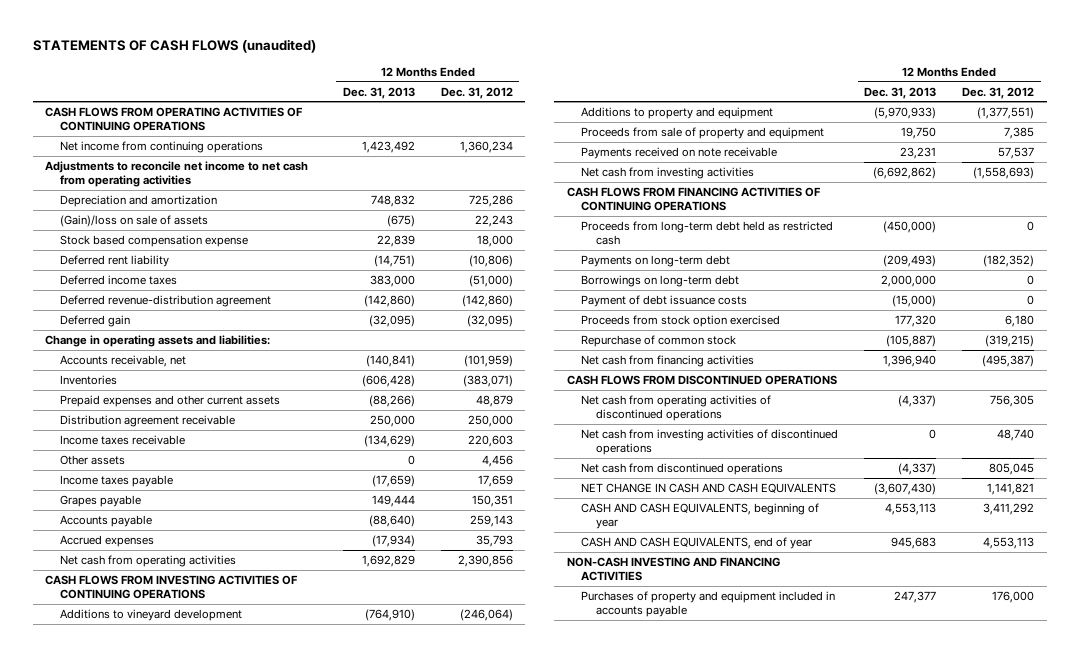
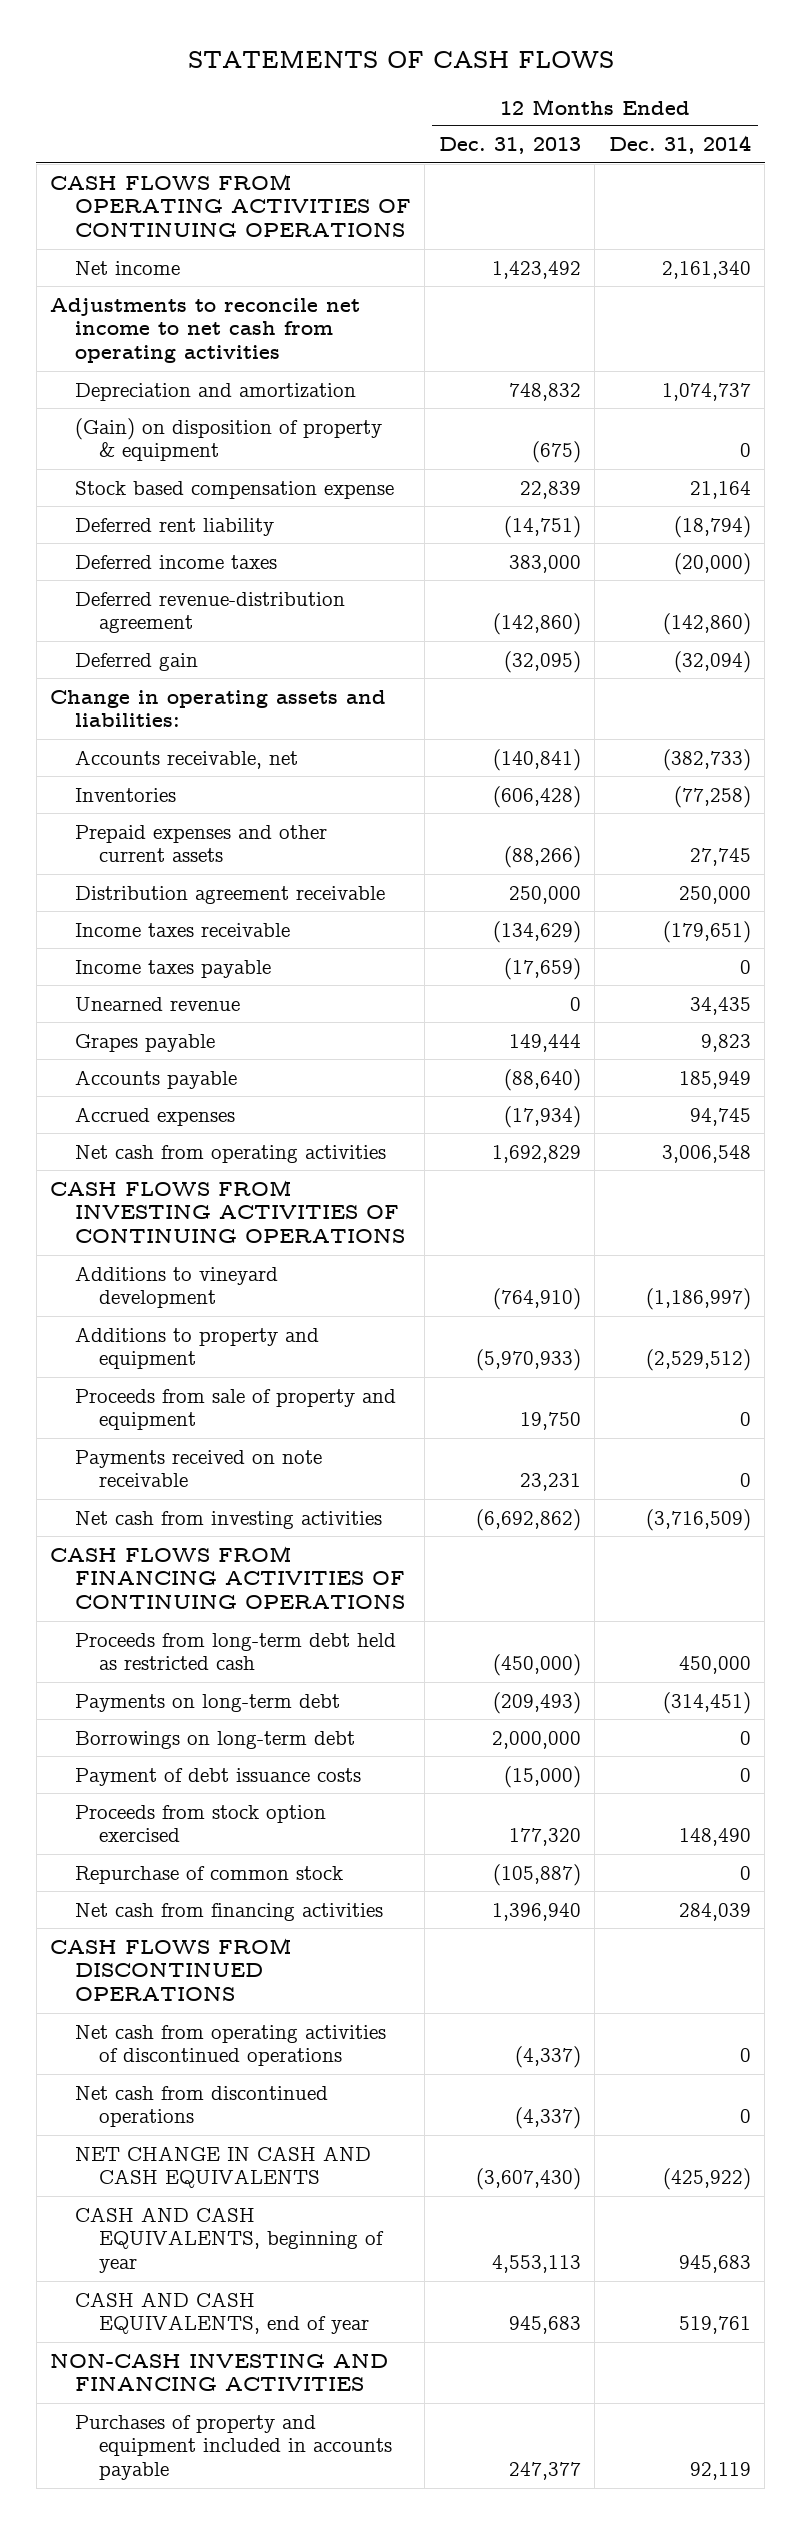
[32,39,316,54] STATEMENTS OF CASH FLOWS (unaudited) -> [187,50,614,69] STATEMENTS OF CASH FLOWS
[440,86,513,99] Dec. 31, 2012 -> none
none -> [608,135,751,155] Dec. 31, 2014
[59,140,263,153] Net income from continuing operations -> [74,260,180,275] Net income
[59,214,208,227] (Gain)/loss on sale of assets -> [74,417,382,462] (Gain) on disposition of property & equipment
[59,454,125,465] Other assets -> none
none -> [74,996,240,1011] Unearned revenue
[581,428,839,455] Net cash from investing activities of discontinued operations -> none

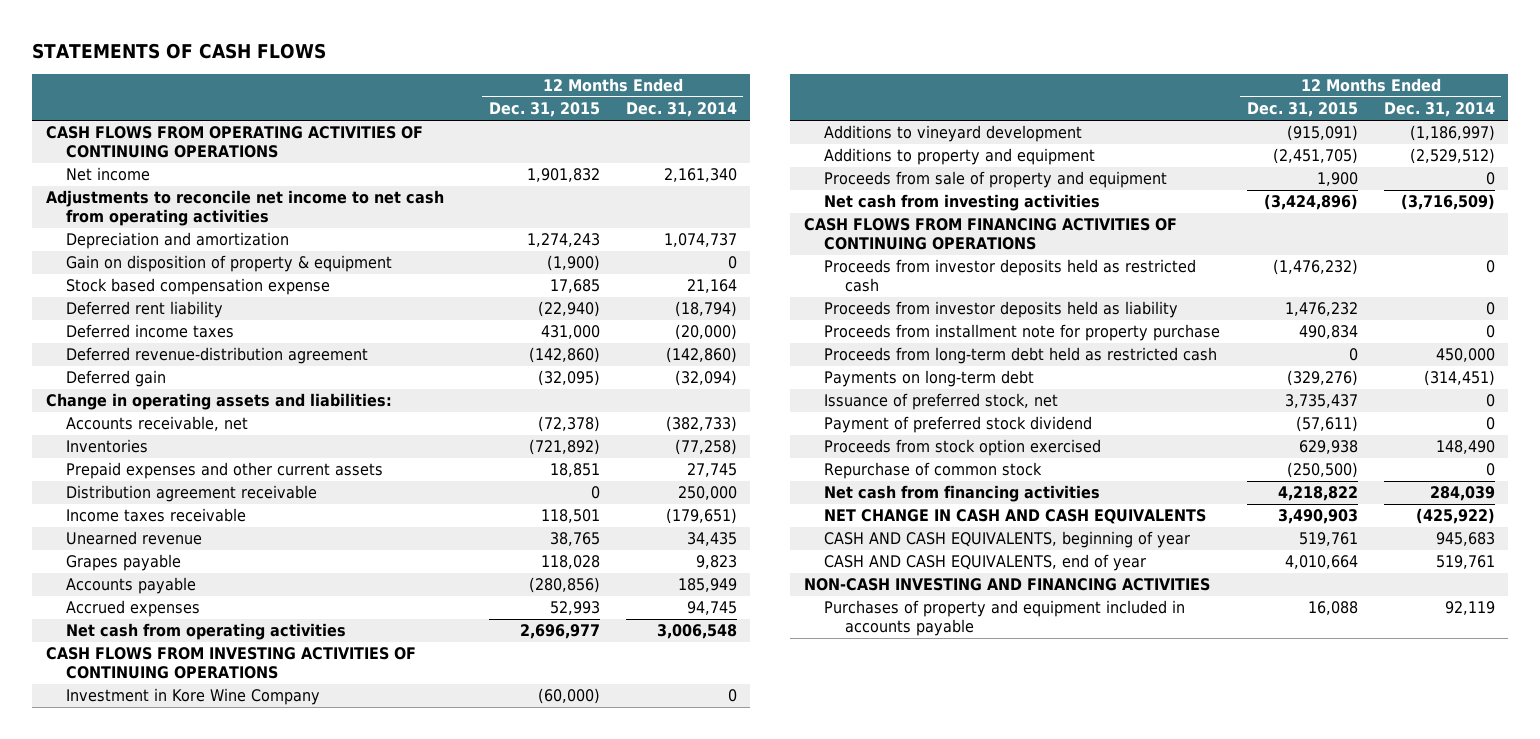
[438,137,581,155] Dec. 31, 2013 -> none
none -> [488,102,600,118] Dec. 31, 2015
[74,417,382,462] (Gain) on disposition of property & equipment -> [66,255,393,273] Gain on disposition of property & equipment
[74,959,271,978] Income taxes payable -> none
none -> [66,688,321,706] Investment in Kore Wine Company
[74,1449,322,1488] Payments received on note receivable -> none
none -> [824,259,1197,293] Proceeds from investor deposits held as restricted cash
none -> [824,301,1179,319] Proceeds from investor deposits held as liability
none -> [824,324,1221,342] Proceeds from installment note for property purchase
[74,1730,355,1749] Borrowings on long-term debt -> none
[74,1767,361,1786] Payment of debt issuance costs -> none
none -> [824,393,1059,411] Issuance of preferred stock, net
none -> [824,416,1093,434] Payment of preferred stock dividend
[50,1937,293,2002] CASH FLOWS FROM DISCONTINUED OPERATIONS -> none
[74,2024,386,2067] Net cash from operating activities of discontinued operations -> none
[74,2085,328,2128] Net cash from discontinued operations -> none

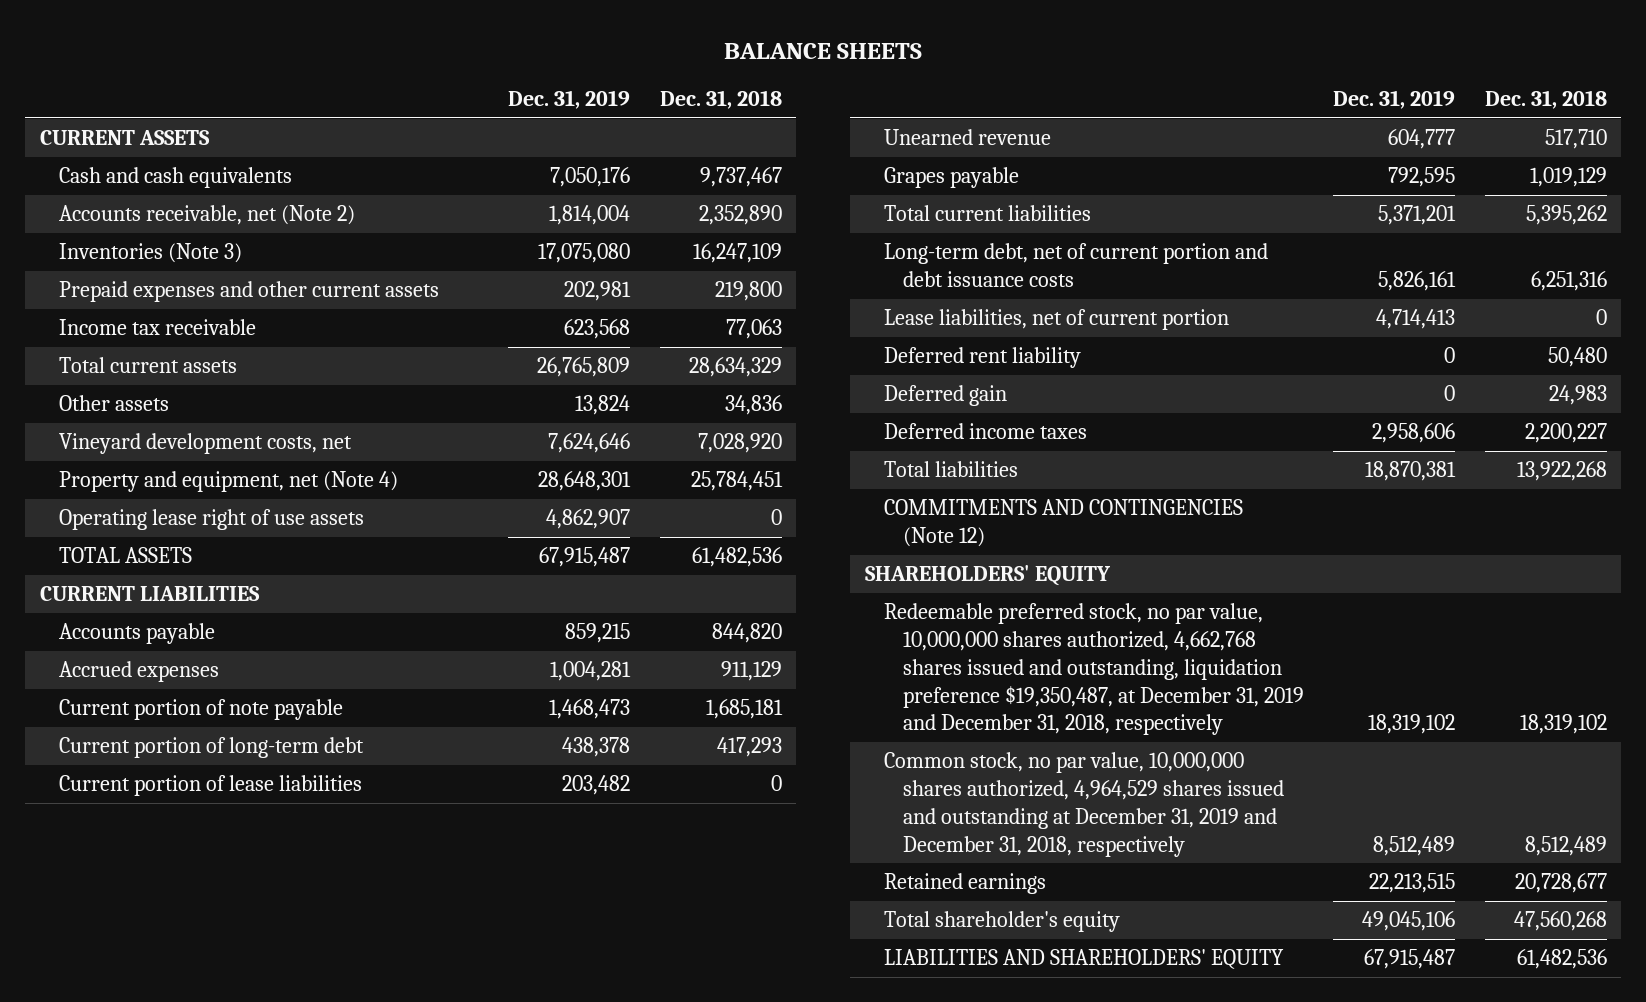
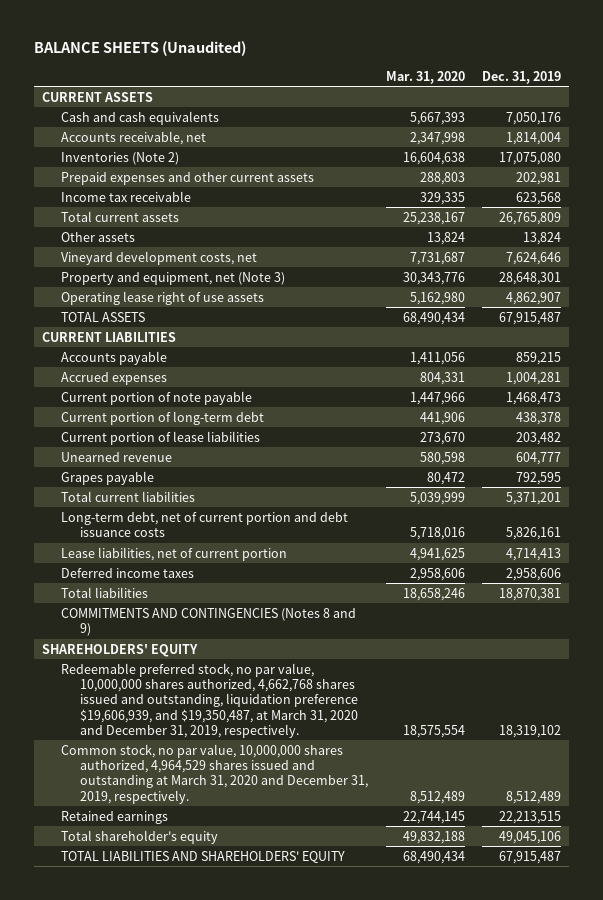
[724,42,923,59] BALANCE SHEETS -> [33,41,246,57] BALANCE SHEETS (Unaudited)
[659,90,782,110] Dec. 31, 2018 -> none
none -> [385,70,465,84] Mar. 31, 2020
[58,205,355,226] Accounts receivable, net (Note 2) -> [61,130,207,145] Accounts receivable, net
[58,243,242,264] Inventories (Note 3) -> [61,151,180,165] Inventories (Note 2)
[58,471,398,493] Property and equipment, net (Note 4) -> [61,271,286,285] Property and equipment, net (Note 3)
[883,347,1081,369] Deferred rent liability -> none
[883,385,1007,407] Deferred gain -> none
[883,499,1243,547] COMMITMENTS AND CONTINGENCIES (Note 12) -> [61,607,357,637] COMMITMENTS AND CONTINGENCIES (Notes 8 and 9)
[883,603,1304,736] Redeemable preferred stock, no par value, 10,000,000 shares authorized, 4,662,768 shares issued and outstanding, liquidation preference $19,350,487, at December 31, 2019 and December 31, 2018, respectively -> [61,662,359,738] Redeemable preferred stock, no par value, 10,000,000 shares authorized, 4,662,768 shares issued and outstanding, liquidation preference $19,606,939, and $19,350,487, at March 31, 2020 and December 31, 2019, respectively.
[883,752,1284,857] Common stock, no par value, 10,000,000 shares authorized, 4,964,529 shares issued and outstanding at December 31, 2019 and December 31, 2018, respectively -> [61,743,369,804] Common stock, no par value, 10,000,000 shares authorized, 4,964,529 shares issued and outstanding at March 31, 2020 and December 31, 2019, respectively.
[883,949,1284,970] LIABILITIES AND SHAREHOLDERS' EQUITY -> [61,850,346,863] TOTAL LIABILITIES AND SHAREHOLDERS' EQUITY

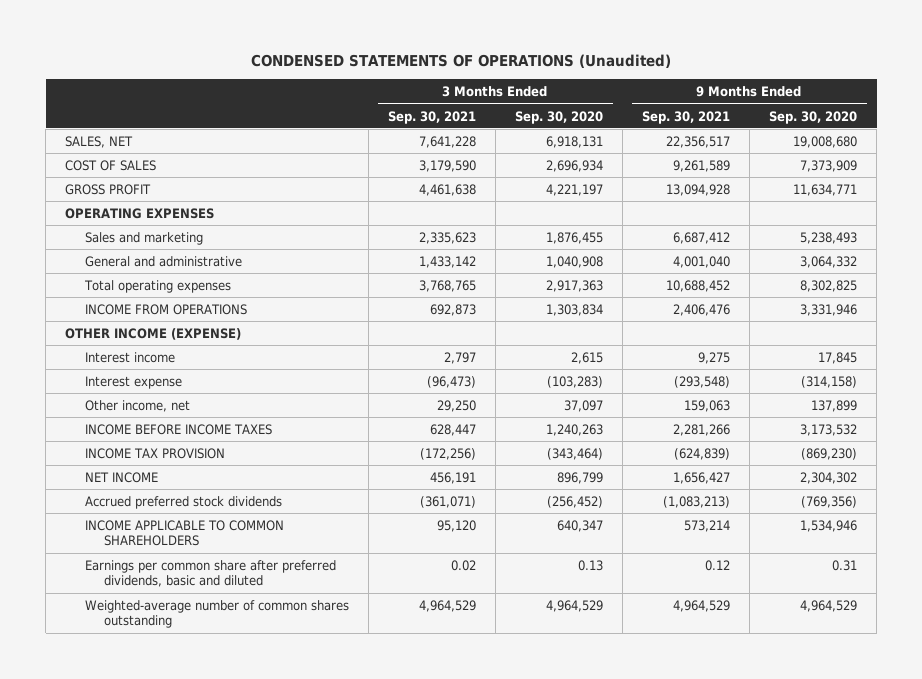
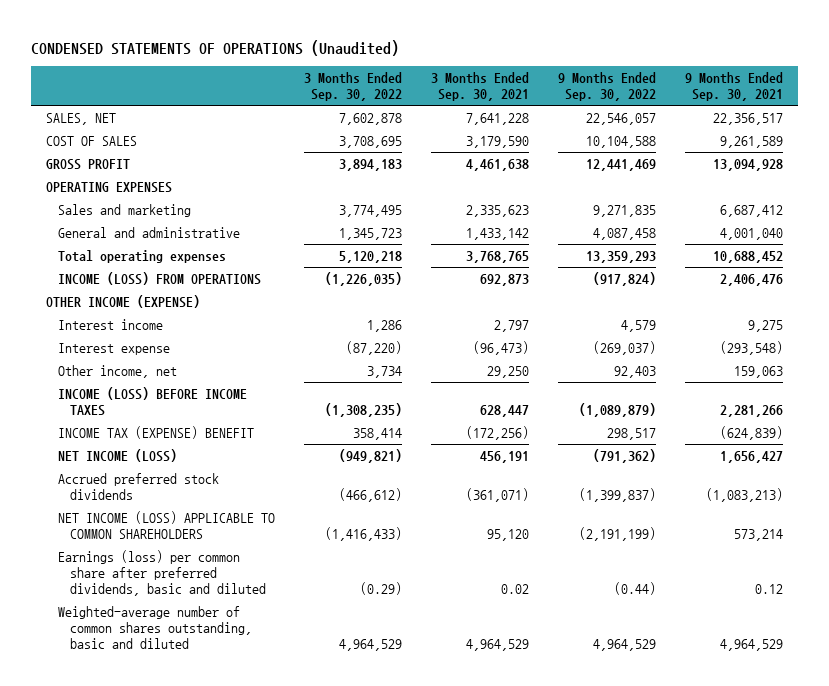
[514,110,603,124] Sep. 30, 2020 -> none
[768,110,857,124] Sep. 30, 2020 -> none
none -> [303,72,402,102] 3 Months Ended Sep. 30, 2022
none -> [558,72,657,102] 9 Months Ended Sep. 30, 2022
[84,303,247,315] INCOME FROM OPERATIONS -> [57,271,261,285] INCOME (LOSS) FROM OPERATIONS
[84,423,272,435] INCOME BEFORE INCOME TAXES -> [57,386,247,416] INCOME (LOSS) BEFORE INCOME TAXES
[84,447,225,459] INCOME TAX PROVISION -> [57,425,254,439] INCOME TAX (EXPENSE) BENEFIT
[84,471,158,483] NET INCOME -> [57,448,177,462] NET INCOME (LOSS)
[84,519,284,547] INCOME APPLICABLE TO COMMON SHAREHOLDERS -> [57,510,275,539] NET INCOME (LOSS) APPLICABLE TO COMMON SHAREHOLDERS
[84,559,336,588] Earnings per common share after preferred dividends, basic and diluted -> [57,549,266,597] Earnings (loss) per common share after preferred dividends, basic and diluted
[84,599,349,629] Weighted-average number of common shares outstanding -> [57,605,252,650] Weighted-average number of common shares outstanding, basic and diluted

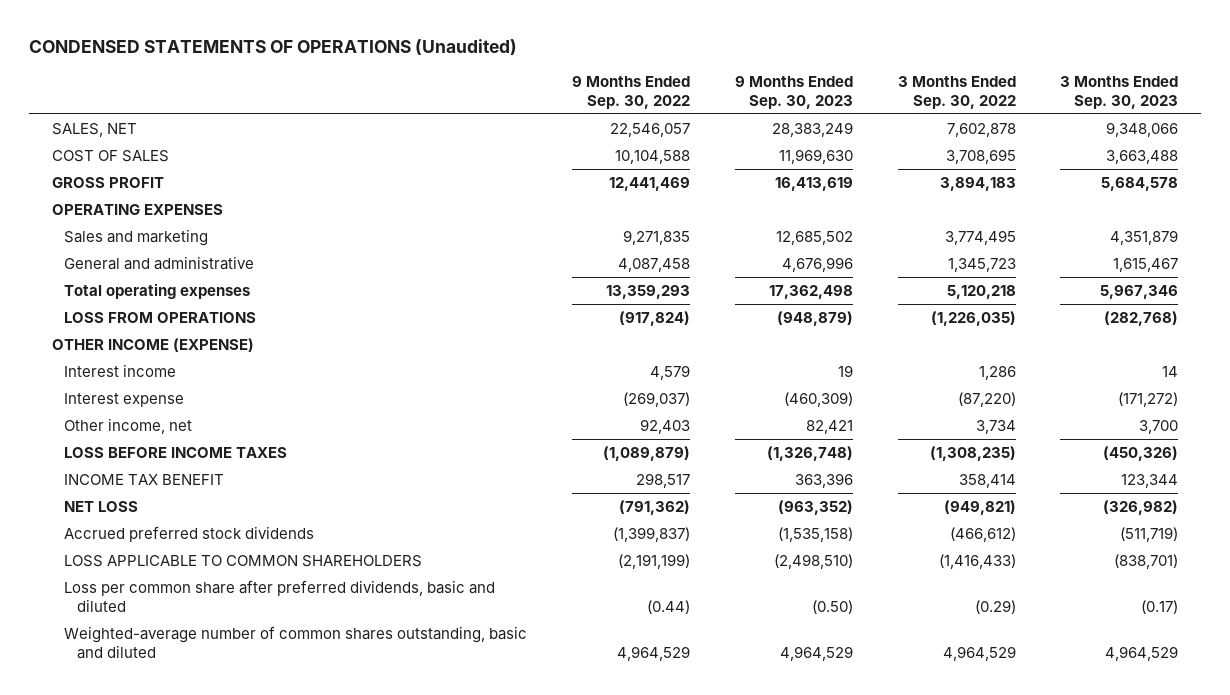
[431,72,530,102] 3 Months Ended Sep. 30, 2021 -> none
[685,72,784,102] 9 Months Ended Sep. 30, 2021 -> none
none -> [734,75,853,109] 9 Months Ended Sep. 30, 2023
none -> [1060,75,1179,109] 3 Months Ended Sep. 30, 2023
[57,271,261,285] INCOME (LOSS) FROM OPERATIONS -> [64,312,257,324] LOSS FROM OPERATIONS
[57,386,247,416] INCOME (LOSS) BEFORE INCOME TAXES -> [64,447,288,459] LOSS BEFORE INCOME TAXES
[57,425,254,439] INCOME TAX (EXPENSE) BENEFIT -> [64,474,225,486] INCOME TAX BENEFIT
[57,448,177,462] NET INCOME (LOSS) -> [64,501,139,513] NET LOSS
[57,510,275,539] NET INCOME (LOSS) APPLICABLE TO COMMON SHAREHOLDERS -> [64,555,423,568] LOSS APPLICABLE TO COMMON SHAREHOLDERS
[57,549,266,597] Earnings (loss) per common share after preferred dividends, basic and diluted -> [64,580,496,612] Loss per common share after preferred dividends, basic and diluted

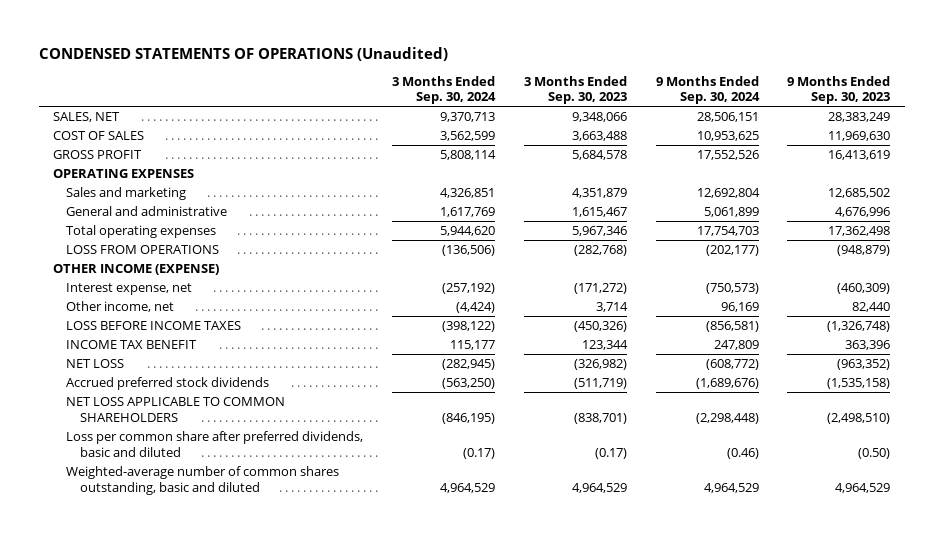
[572,75,691,109] 9 Months Ended Sep. 30, 2022 -> none
[897,75,1016,109] 3 Months Ended Sep. 30, 2022 -> none
none -> [392,75,497,105] 3 Months Ended Sep. 30, 2024
none -> [655,75,760,105] 9 Months Ended Sep. 30, 2024
[64,364,177,378] Interest income -> none
[64,393,185,408] Interest expense -> [66,283,193,296] Interest expense, net
[805,420,853,435] 82,421 -> [852,302,891,313] 82,440
[1139,420,1179,435] 3,700 -> [595,302,628,313] 3,714
[64,555,423,568] LOSS APPLICABLE TO COMMON SHAREHOLDERS -> [66,397,286,422] NET LOSS APPLICABLE TO COMMON SHAREHOLDERS

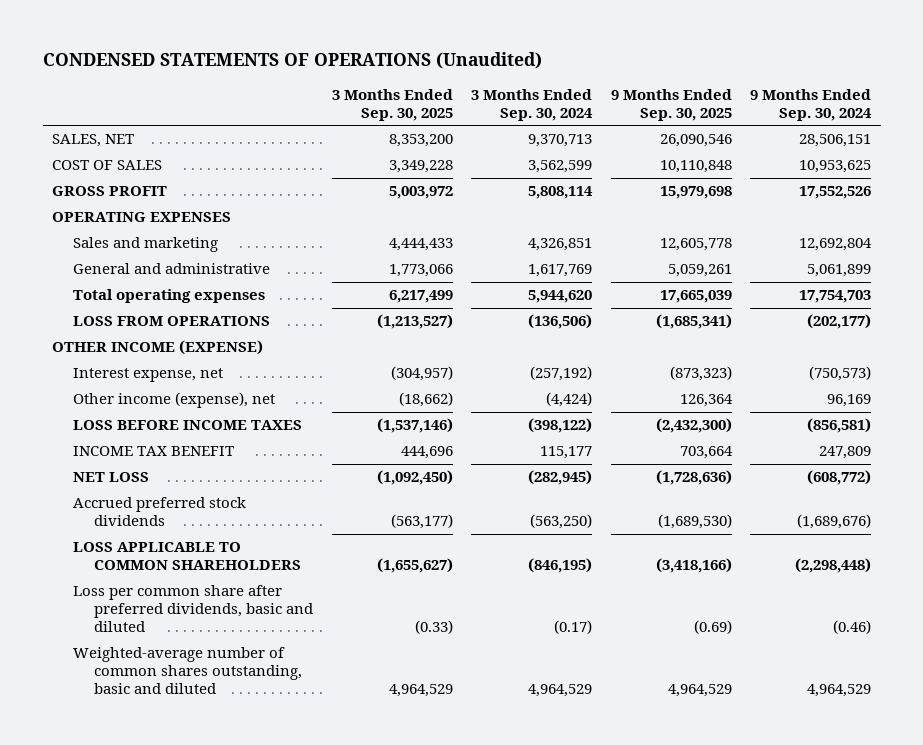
[523,75,627,105] 3 Months Ended Sep. 30, 2023 -> none
[787,75,891,105] 9 Months Ended Sep. 30, 2023 -> none
none -> [331,88,453,121] 3 Months Ended Sep. 30, 2025
none -> [610,88,732,121] 9 Months Ended Sep. 30, 2025
[66,301,175,313] Other income, net -> [73,392,276,409] Other income (expense), net
[66,397,286,422] NET LOSS APPLICABLE TO COMMON SHAREHOLDERS -> [73,542,302,571] LOSS APPLICABLE TO COMMON SHAREHOLDERS

